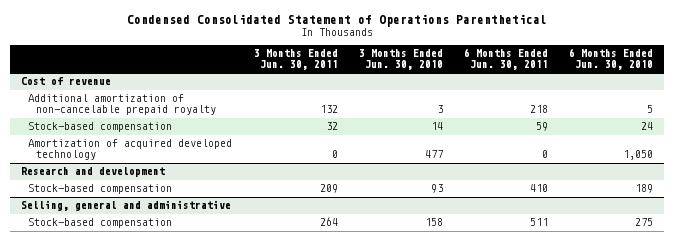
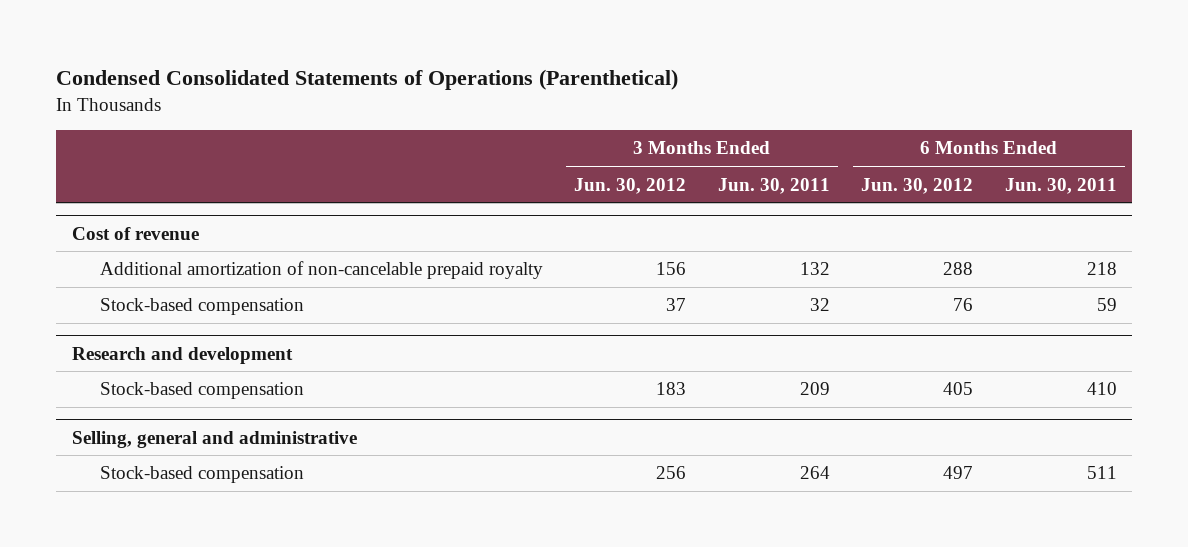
[127,14,548,28] Condensed Consolidated Statement of Operations Parenthetical -> [55,69,678,91] Condensed Consolidated Statements of Operations (Parenthetical)
[358,49,443,71] 3 Months Ended Jun. 30, 2010 -> none
[569,48,654,71] 6 Months Ended Jun. 30, 2010 -> none
none -> [574,177,687,194] Jun. 30, 2012
none -> [861,177,974,194] Jun. 30, 2012
[28,139,233,161] Amortization of acquired developed technology -> none

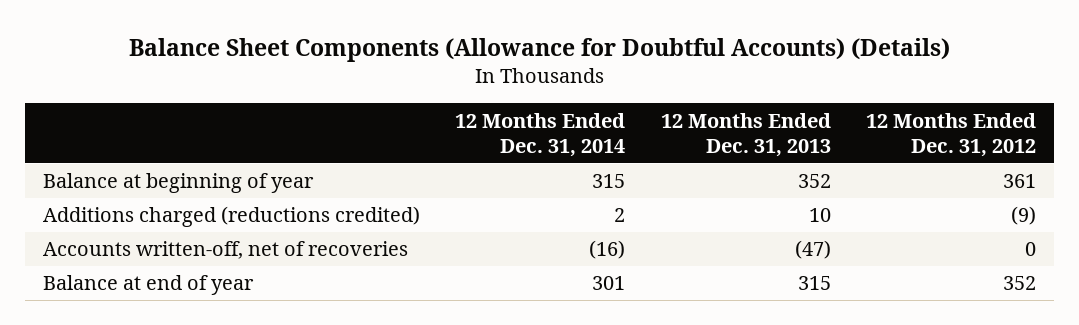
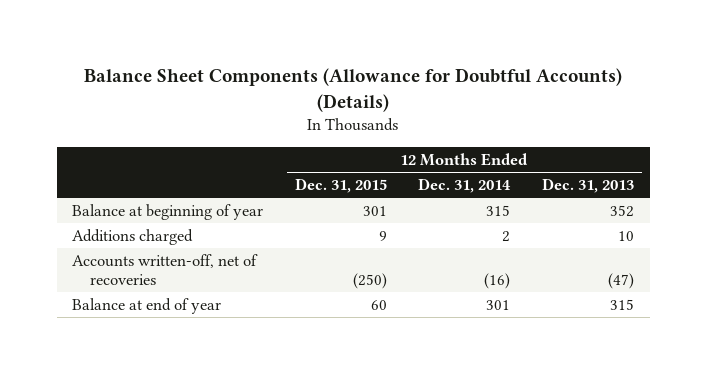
[866,112,1037,157] 12 Months Ended Dec. 31, 2012 -> none
none -> [294,178,387,194] Dec. 31, 2015
[43,206,421,228] Additions charged (reductions credited) -> [72,228,194,245] Additions charged

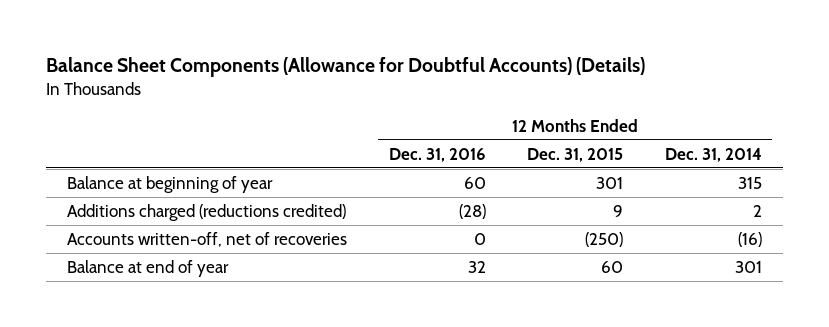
[541,178,634,194] Dec. 31, 2013 -> none
none -> [388,147,486,162] Dec. 31, 2016
[72,228,194,245] Additions charged -> [66,203,346,221] Additions charged (reductions credited)

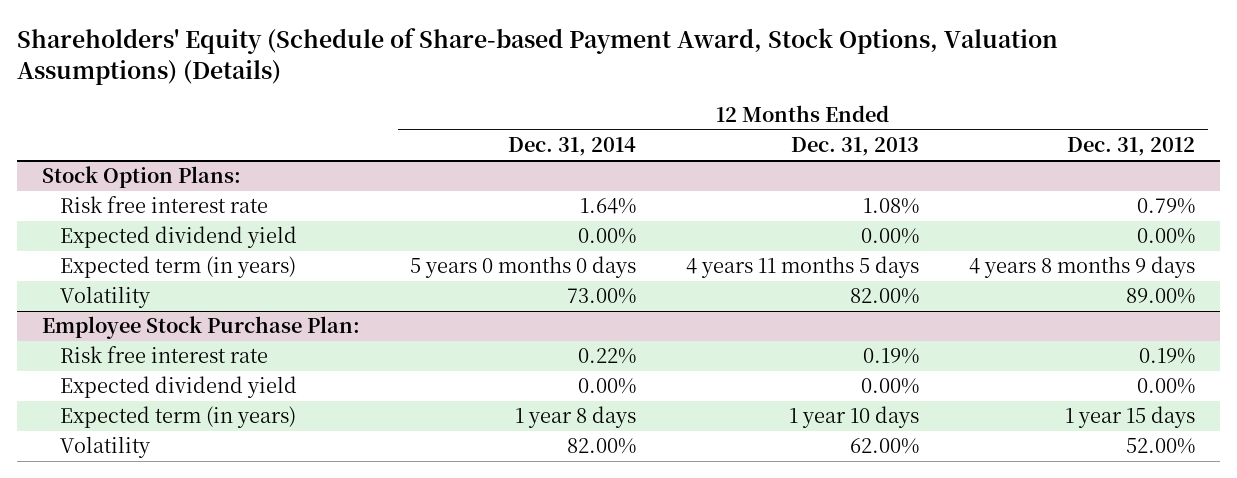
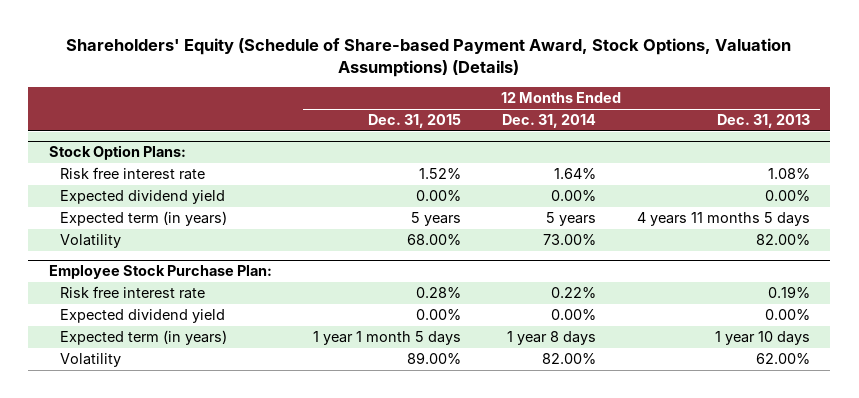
[1067,137,1196,157] Dec. 31, 2012 -> none
none -> [367,114,461,129] Dec. 31, 2015
[410,256,637,279] 5 years 0 months 0 days -> [545,212,596,227] 5 years

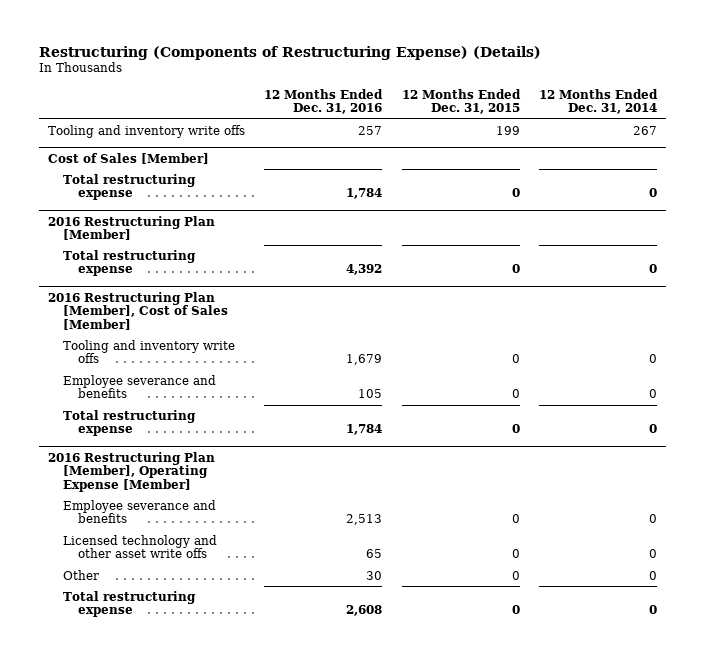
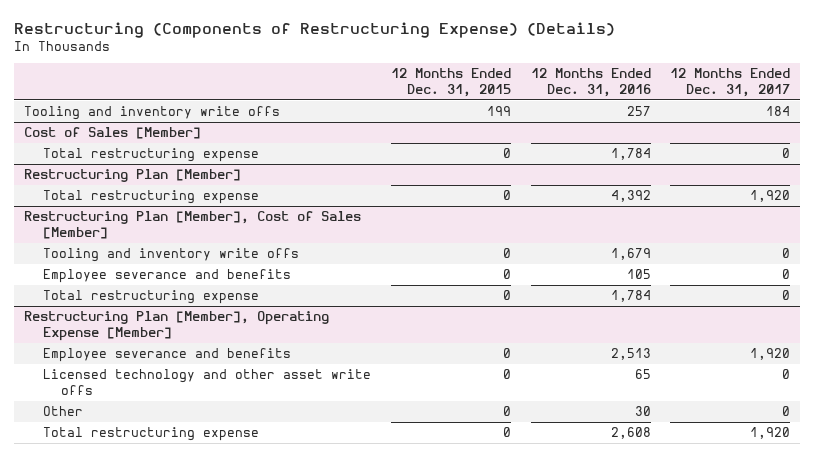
[538,88,658,115] 12 Months Ended Dec. 31, 2014 -> none
none -> [670,68,791,98] 12 Months Ended Dec. 31, 2017
[48,215,216,241] 2016 Restructuring Plan [Member] -> [24,169,242,183] Restructuring Plan [Member]
[48,291,228,330] 2016 Restructuring Plan [Member], Cost of Sales [Member] -> [24,211,362,240] Restructuring Plan [Member], Cost of Sales [Member]
[48,451,216,492] 2016 Restructuring Plan [Member], Operating Expense [Member] -> [24,311,330,342] Restructuring Plan [Member], Operating Expense [Member]

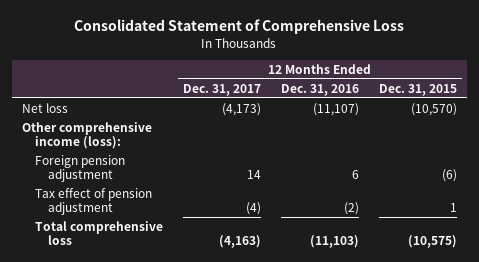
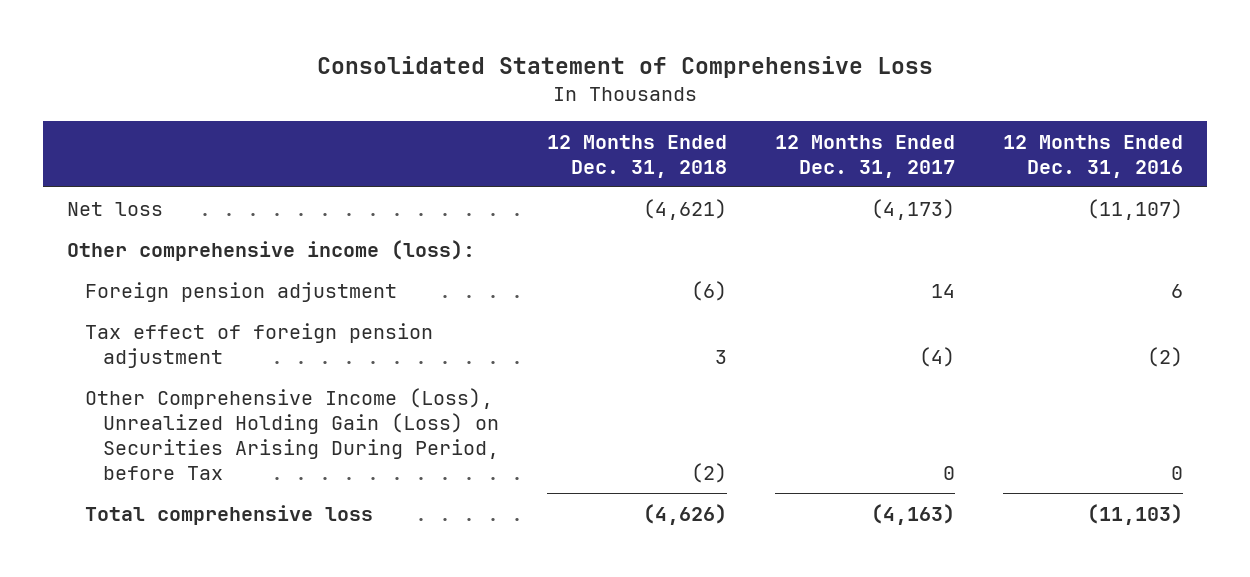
[378,83,457,96] Dec. 31, 2015 -> none
none -> [547,134,728,178] 12 Months Ended Dec. 31, 2018
[35,187,153,216] Tax effect of pension adjustment -> [85,322,434,368] Tax effect of foreign pension adjustment
none -> [85,387,500,481] Other Comprehensive Income (Loss), Unrealized Holding Gain (Loss) on Securities Arising During Period, before Tax

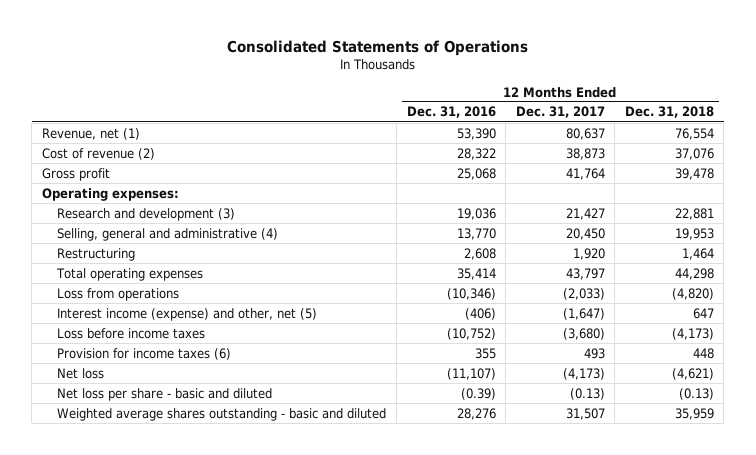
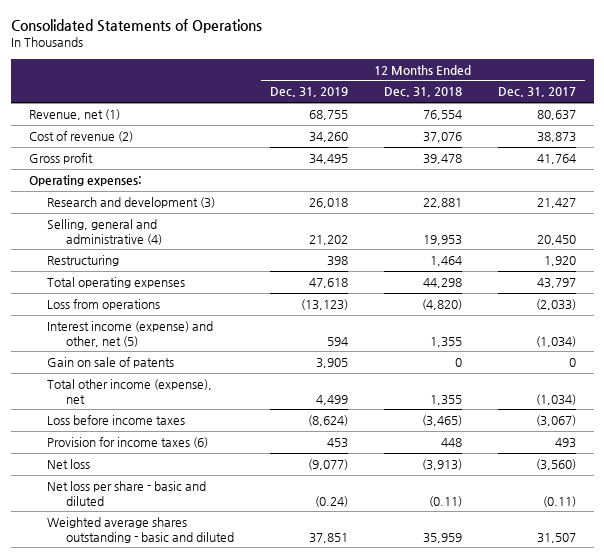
[406,106,496,119] Dec. 31, 2016 -> none
none -> [269,87,348,98] Dec. 31, 2019
[562,307,605,320] (1,647) -> [535,335,576,347] (1,034)
[692,307,714,319] 647 -> [429,336,462,347] 1,355
none -> [47,357,175,369] Gain on sale of patents
none -> [47,379,213,404] Total other income (expense), net
[562,327,605,340] (3,680) -> [535,415,576,427] (3,067)
[671,327,714,340] (4,173) -> [421,415,462,427] (3,465)
[562,367,605,380] (4,173) -> [535,459,576,471] (3,560)
[671,367,714,380] (4,621) -> [421,459,462,471] (3,913)
[569,387,605,400] (0.13) -> [542,495,576,507] (0.11)
[678,387,714,400] (0.13) -> [428,495,462,507] (0.11)

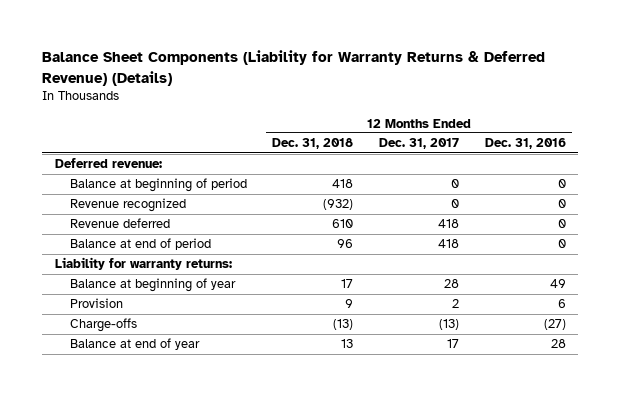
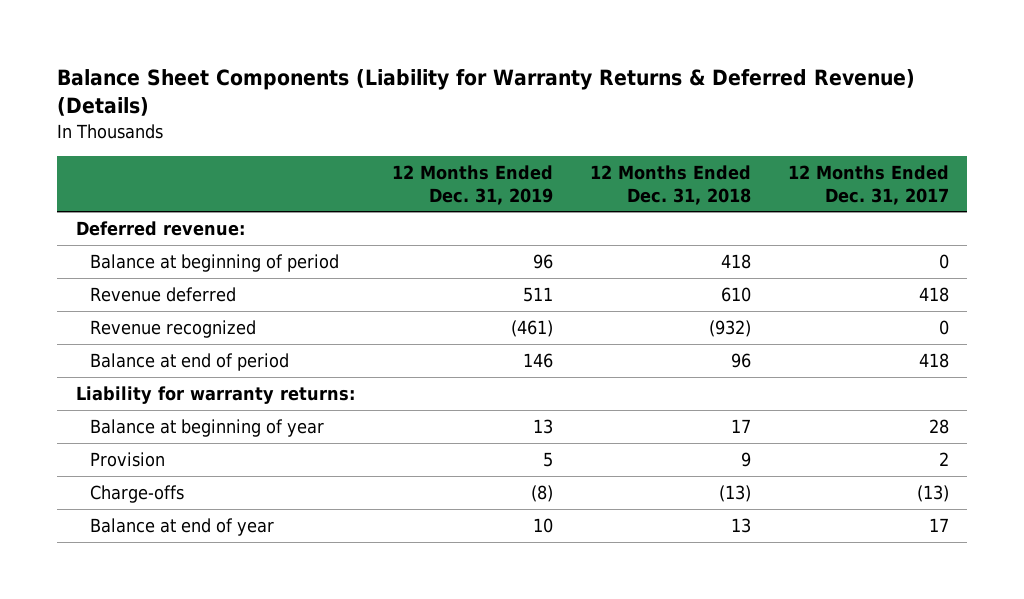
[484,138,566,150] Dec. 31, 2016 -> none
none -> [391,164,553,205] 12 Months Ended Dec. 31, 2019
[69,198,186,213] Revenue recognized -> [90,320,257,339] Revenue recognized

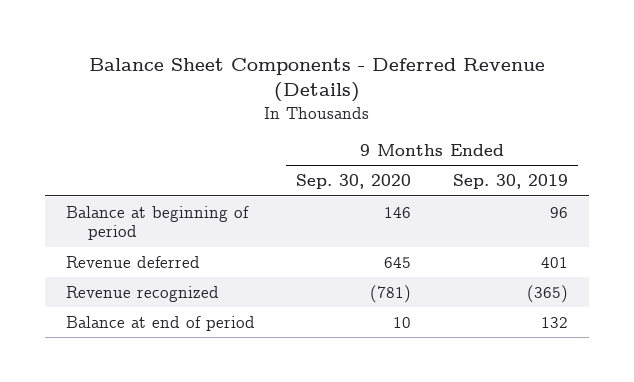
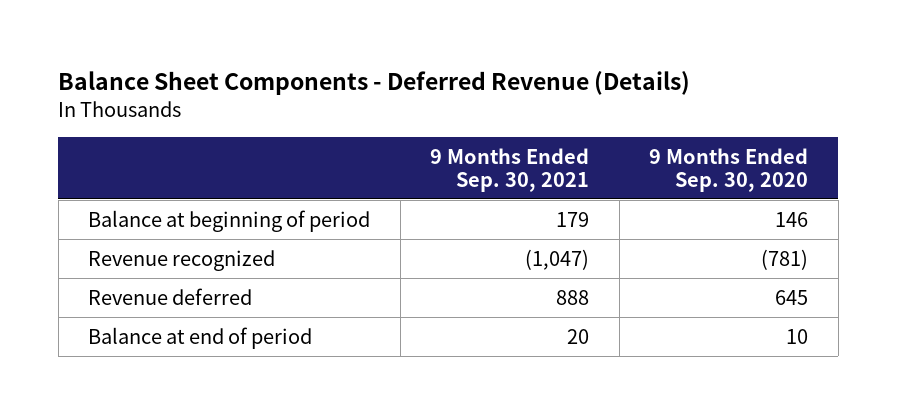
[452,174,568,190] Sep. 30, 2019 -> none
none -> [430,147,590,192] 9 Months Ended Sep. 30, 2021
[65,255,200,268] Revenue deferred -> [88,287,253,305] Revenue deferred

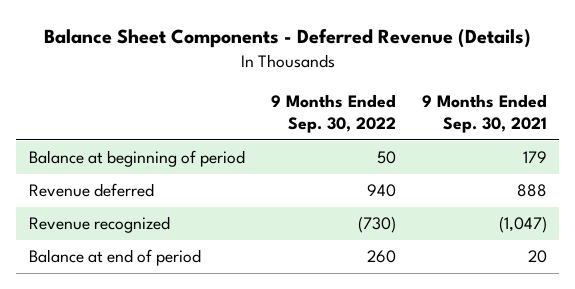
[649,147,809,192] 9 Months Ended Sep. 30, 2020 -> none
none -> [270,93,396,133] 9 Months Ended Sep. 30, 2022
[88,249,276,271] Revenue recognized -> [28,216,170,234] Revenue recognized

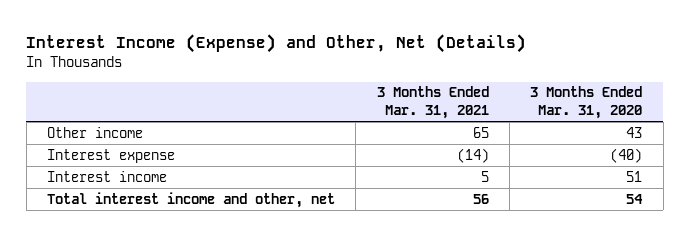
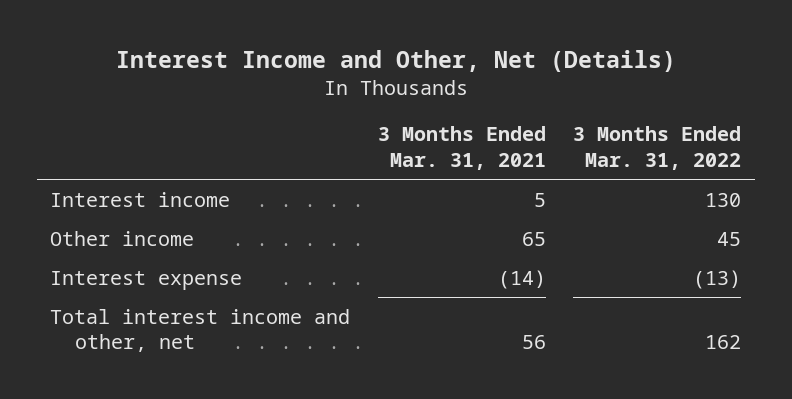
[26,34,527,54] Interest Income (Expense) and Other, Net (Details) -> [115,49,676,72] Interest Income and Other, Net (Details)
[530,86,643,120] 3 Months Ended Mar. 31, 2020 -> none
none -> [573,126,742,171] 3 Months Ended Mar. 31, 2022
[47,170,168,182] Interest income -> [50,191,231,207] Interest income

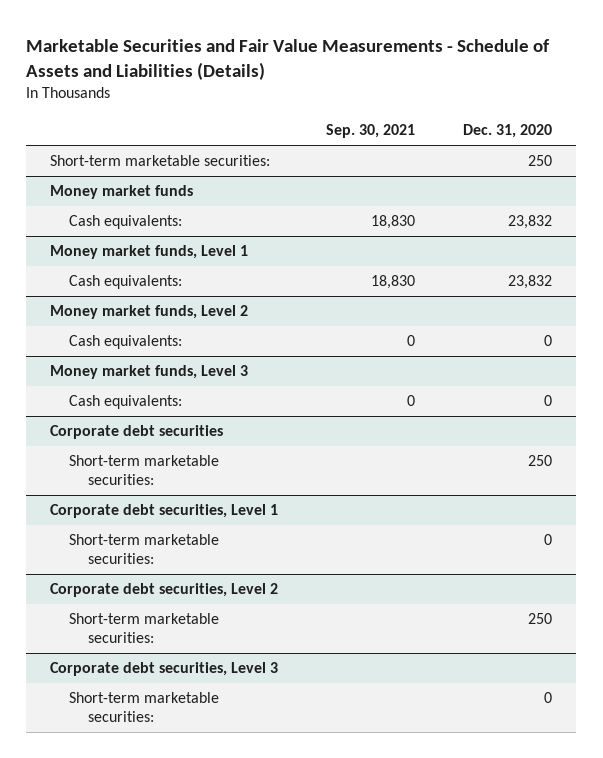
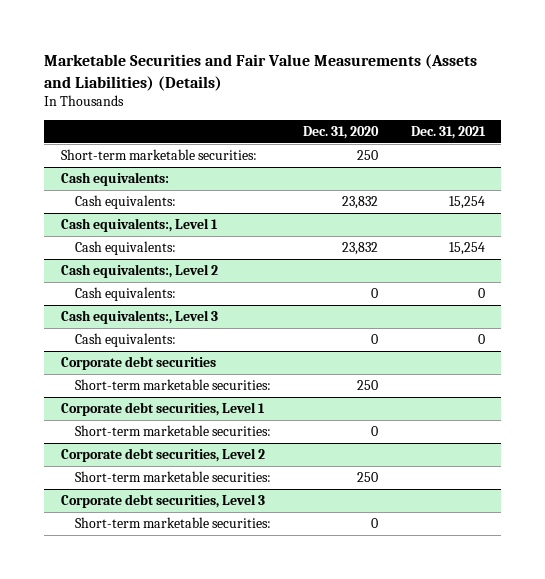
[26,38,550,80] Marketable Securities and Fair Value Measurements - Schedule of Assets and Liabilities (Details) -> [44,54,478,91] Marketable Securities and Fair Value Measurements (Assets and Liabilities) (Details)
[326,124,416,139] Sep. 30, 2021 -> none
none -> [410,126,486,140] Dec. 31, 2021
[50,185,194,200] Money market funds -> [60,172,169,187] Cash equivalents:
[50,245,249,260] Money market funds, Level 1 -> none
none -> [60,218,218,233] Cash equivalents:, Level 1
[50,305,249,320] Money market funds, Level 2 -> none
none -> [60,264,218,279] Cash equivalents:, Level 2
[50,365,249,380] Money market funds, Level 3 -> none
none -> [60,310,218,325] Cash equivalents:, Level 3

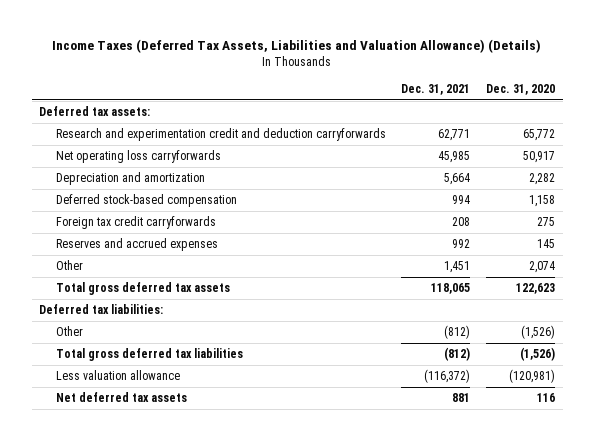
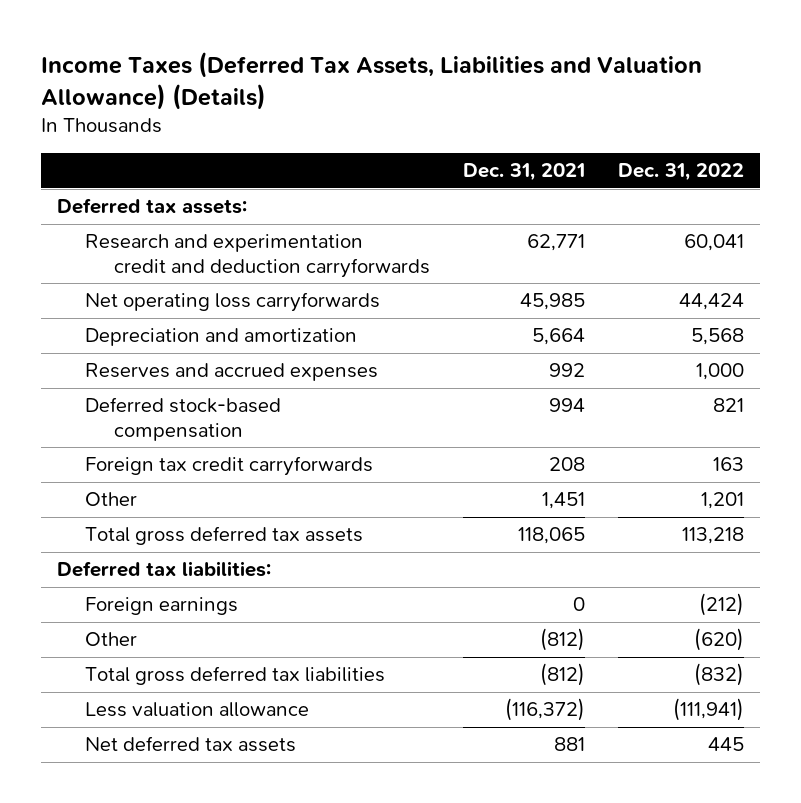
[485,83,555,95] Dec. 31, 2020 -> none
none -> [617,163,744,182] Dec. 31, 2022
[55,238,218,252] Reserves and accrued expenses -> [85,363,379,382] Reserves and accrued expenses
none -> [85,597,239,616] Foreign earnings

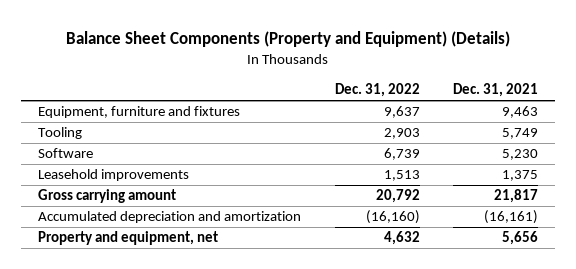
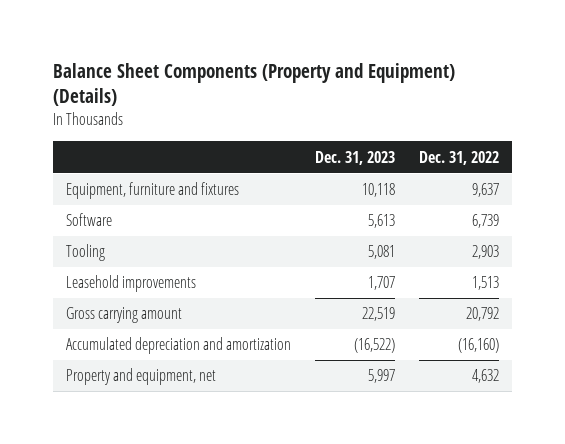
[453,83,539,98] Dec. 31, 2021 -> none
none -> [314,150,395,165] Dec. 31, 2023
[37,127,82,140] Tooling -> [65,244,105,262] Tooling

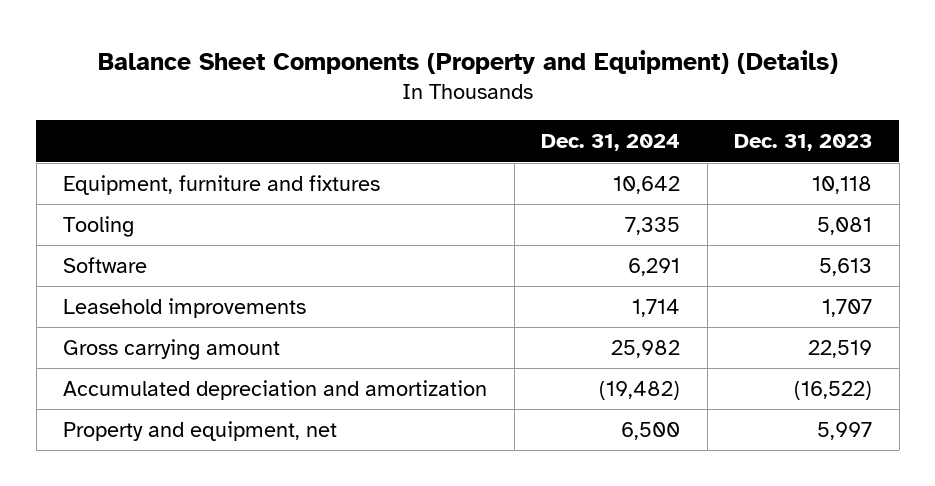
[419,150,500,165] Dec. 31, 2022 -> none
none -> [541,134,681,152] Dec. 31, 2024
[65,213,112,227] Software -> [63,257,148,274] Software

